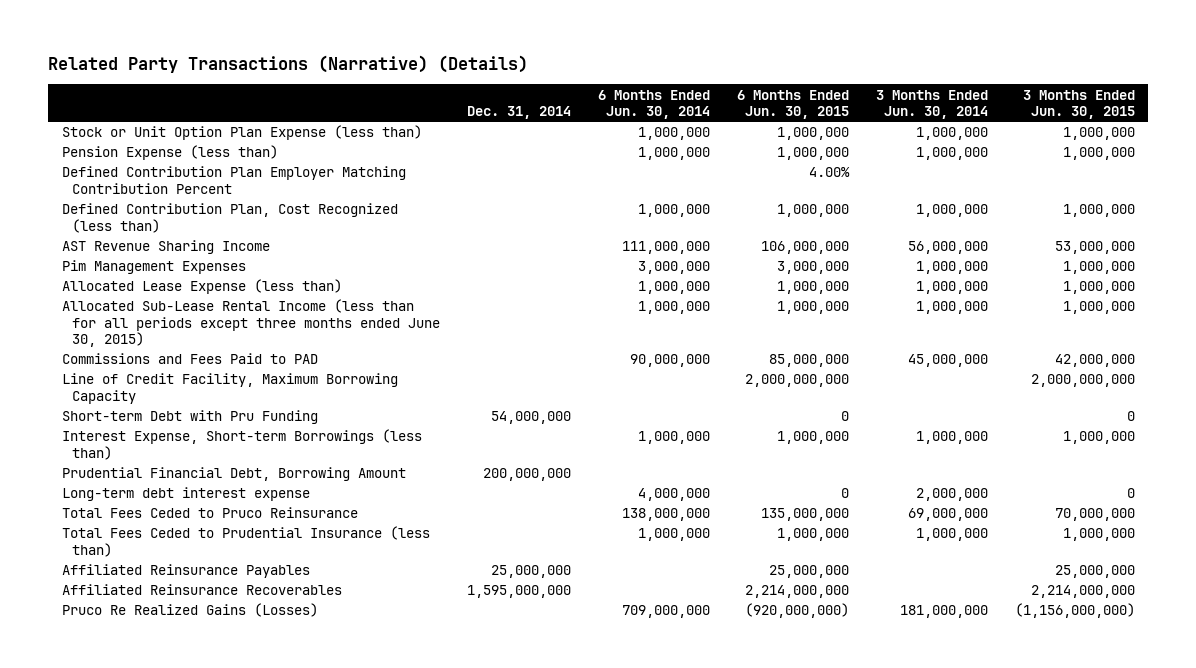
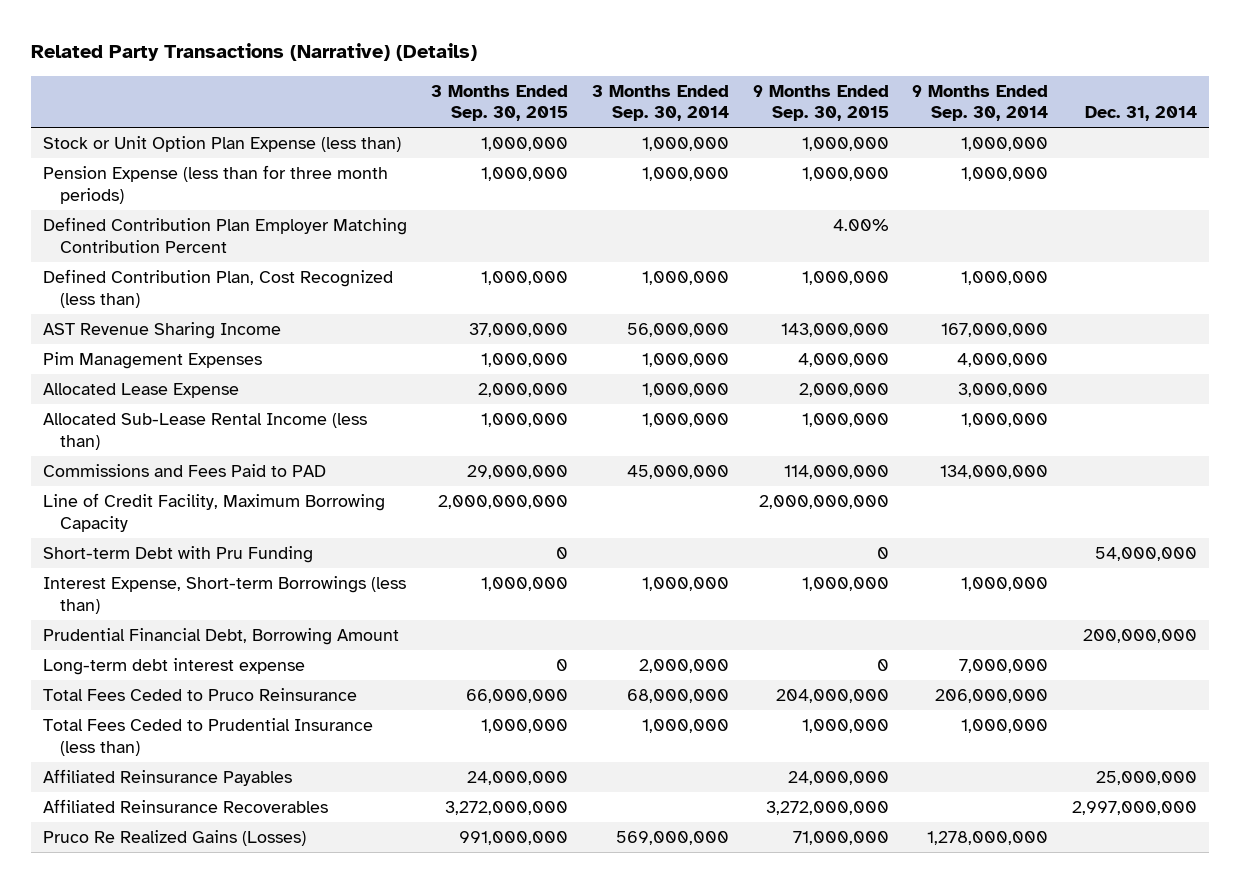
[598,89,711,120] 6 Months Ended Jun. 30, 2014 -> none
[736,89,849,120] 6 Months Ended Jun. 30, 2015 -> none
[875,89,988,120] 3 Months Ended Jun. 30, 2014 -> none
[1022,89,1135,120] 3 Months Ended Jun. 30, 2015 -> none
none -> [430,84,568,122] 3 Months Ended Sep. 30, 2015
none -> [591,84,729,122] 3 Months Ended Sep. 30, 2014
none -> [752,84,889,122] 9 Months Ended Sep. 30, 2015
none -> [912,84,1049,122] 9 Months Ended Sep. 30, 2014
[61,145,278,161] Pension Expense (less than) -> [42,165,388,204] Pension Expense (less than for three month periods)
[61,279,342,295] Allocated Lease Expense (less than) -> [42,383,239,399] Allocated Lease Expense
[61,299,441,348] Allocated Sub-Lease Rental Income (less than for all periods except three months ended June 30, 2015) -> [42,413,367,450] Allocated Sub-Lease Rental Income (less than)
[467,585,572,599] 1,595,000,000 -> [1072,801,1198,816] 2,997,000,000

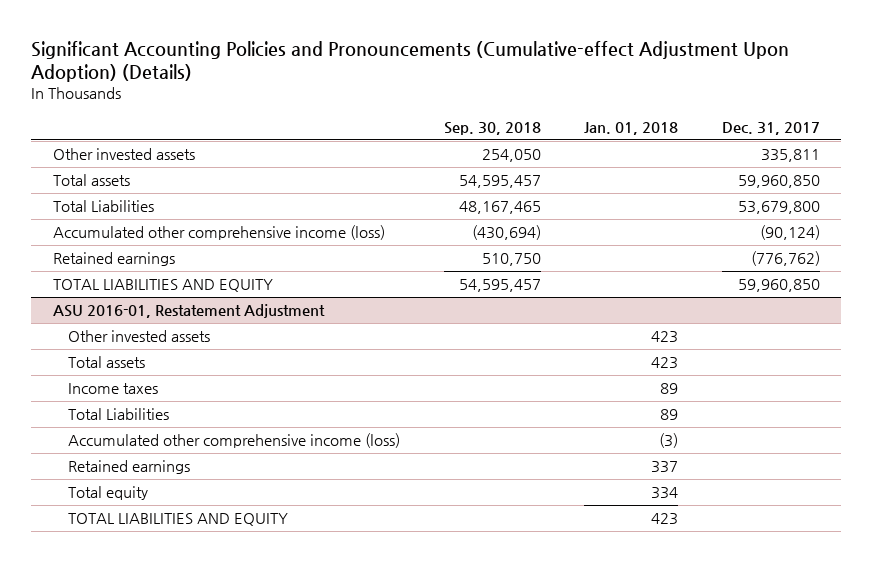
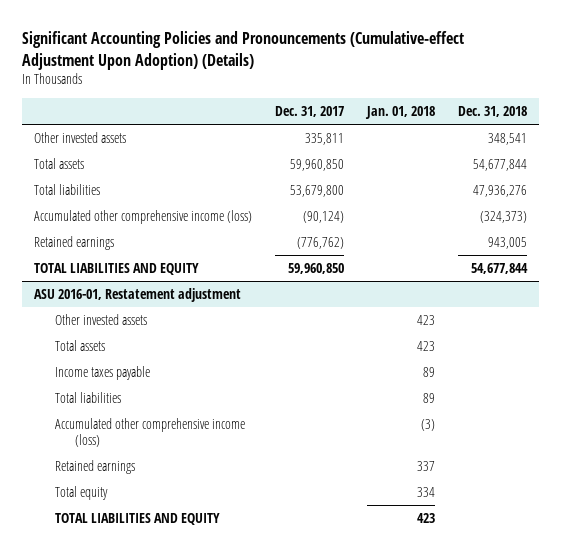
[443,121,541,135] Sep. 30, 2018 -> none
none -> [458,106,528,118] Dec. 31, 2018
[52,200,154,213] Total Liabilities -> [33,183,100,195] Total liabilities
[52,304,325,319] ASU 2016-01, Restatement Adjustment -> [33,287,241,302] ASU 2016-01, Restatement adjustment
[68,383,159,395] Income taxes -> [54,365,150,380] Income taxes payable
[68,408,170,421] Total Liabilities -> [54,391,121,403] Total liabilities

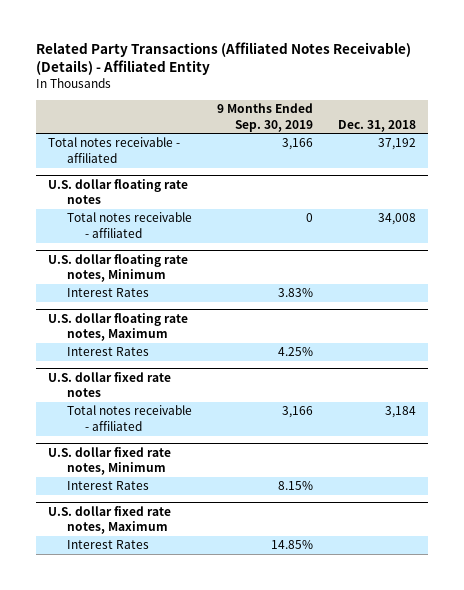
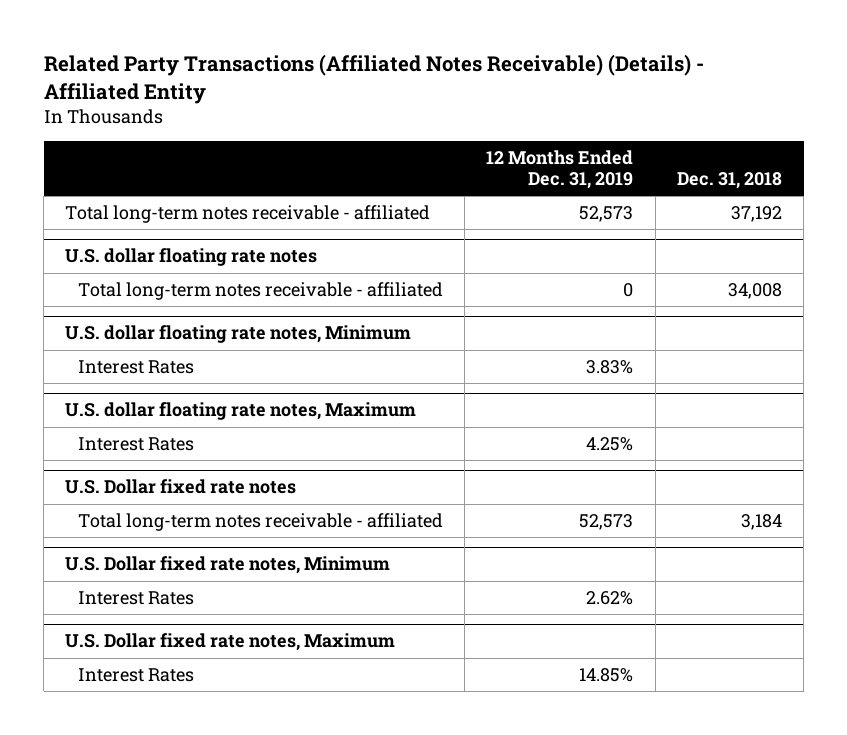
[216,103,313,132] 9 Months Ended Sep. 30, 2019 -> none
none -> [486,150,634,189] 12 Months Ended Dec. 31, 2019
[48,137,181,163] Total notes receivable - affiliated -> [65,205,431,224] Total long-term notes receivable - affiliated
[66,212,192,238] Total notes receivable - affiliated -> [77,282,443,301] Total long-term notes receivable - affiliated
[48,372,172,398] U.S. dollar fixed rate notes -> [65,479,297,495] U.S. Dollar fixed rate notes
[66,405,192,431] Total notes receivable - affiliated -> [77,513,443,532] Total long-term notes receivable - affiliated
[48,447,172,476] U.S. dollar fixed rate notes, Minimum -> [65,556,391,575] U.S. Dollar fixed rate notes, Minimum
[48,506,172,535] U.S. dollar fixed rate notes, Maximum -> [65,633,396,652] U.S. Dollar fixed rate notes, Maximum

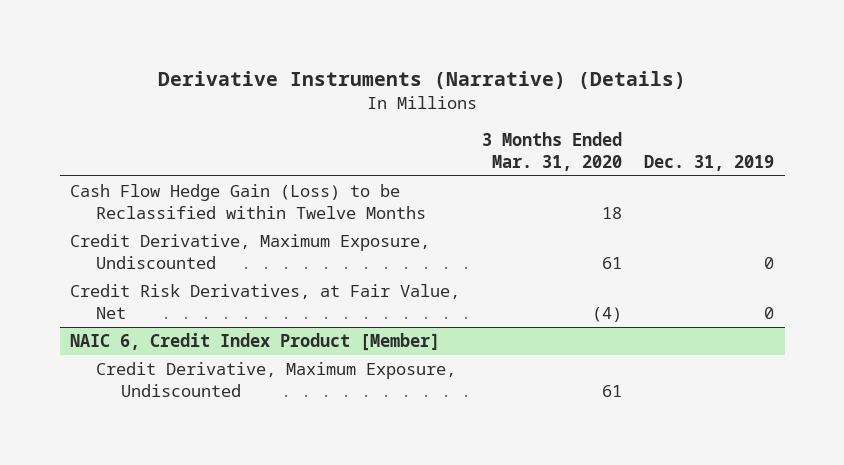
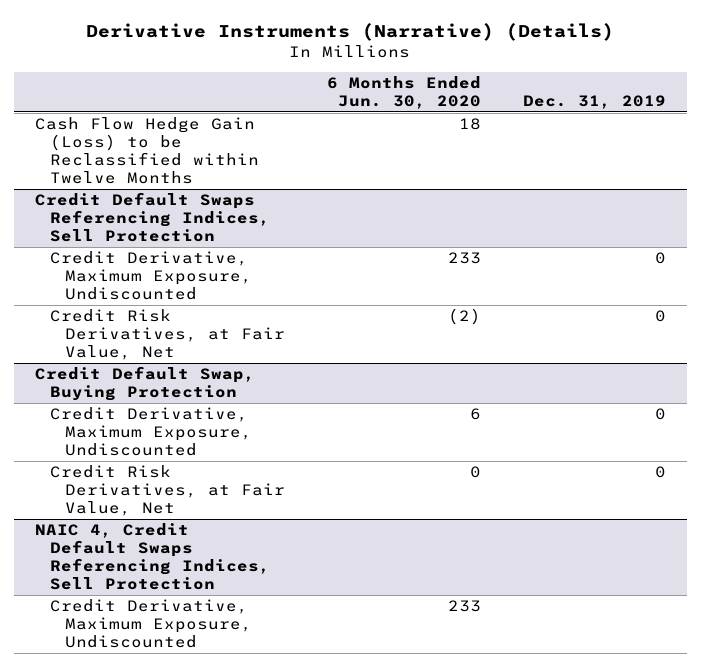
[482,132,623,171] 3 Months Ended Mar. 31, 2020 -> none
none -> [326,75,481,109] 6 Months Ended Jun. 30, 2020
[70,234,431,269] Credit Derivative, Maximum Exposure, Undiscounted -> none
[70,284,461,319] Credit Risk Derivatives, at Fair Value, Net -> none
[70,333,441,352] NAIC 6, Credit Index Product [Member] -> none
[95,362,456,397] Credit Derivative, Maximum Exposure, Undiscounted -> none
none -> [34,192,270,242] Credit Default Swaps Referencing Indices, Sell Protection
none -> [49,251,252,300] Credit Derivative, Maximum Exposure, Undiscounted
none -> [49,309,285,360] Credit Risk Derivatives, at Fair Value, Net
none -> [34,366,255,402] Credit Default Swap, Buying Protection
none -> [49,407,252,456] Credit Derivative, Maximum Exposure, Undiscounted
none -> [49,465,285,516] Credit Risk Derivatives, at Fair Value, Net
none -> [34,523,270,590] NAIC 4, Credit Default Swaps Referencing Indices, Sell Protection
none -> [49,599,252,648] Credit Derivative, Maximum Exposure, Undiscounted

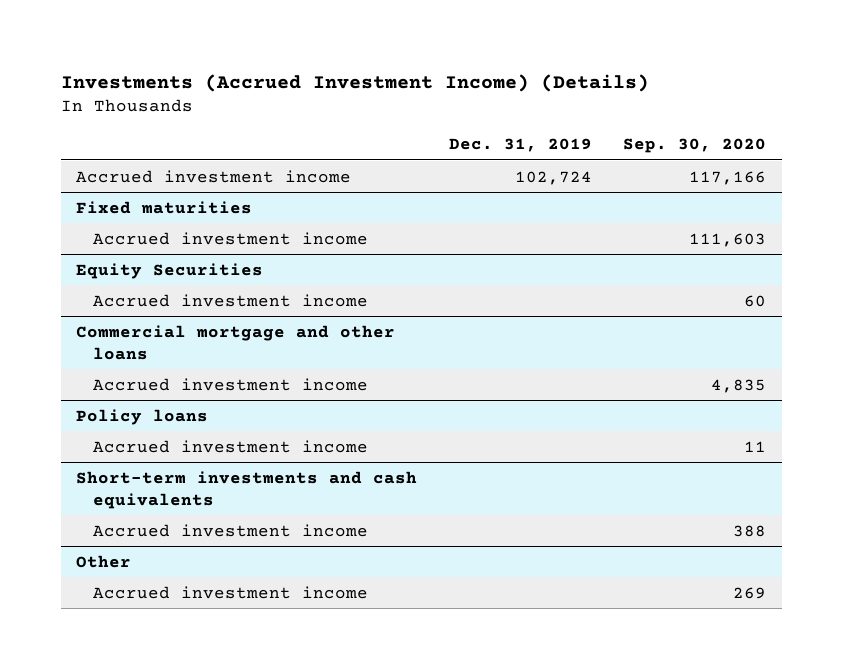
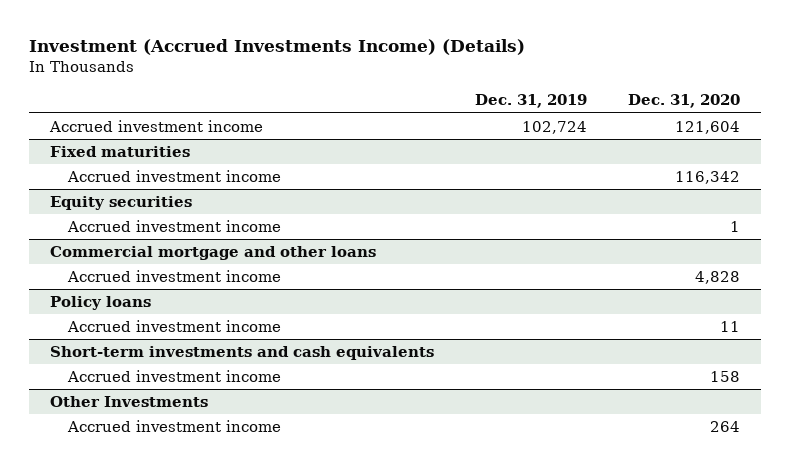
[60,73,649,92] Investments (Accrued Investment Income) (Details) -> [29,39,526,56] Investment (Accrued Investments Income) (Details)
[622,138,766,154] Sep. 30, 2020 -> none
none -> [628,94,741,109] Dec. 31, 2020
[76,262,264,279] Equity Securities -> [49,196,192,211] Equity securities
[76,554,132,568] Other -> [49,396,208,408] Other Investments

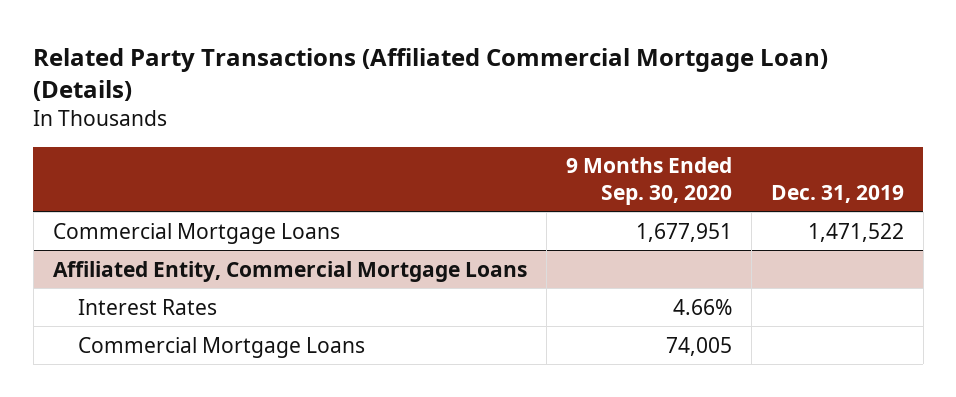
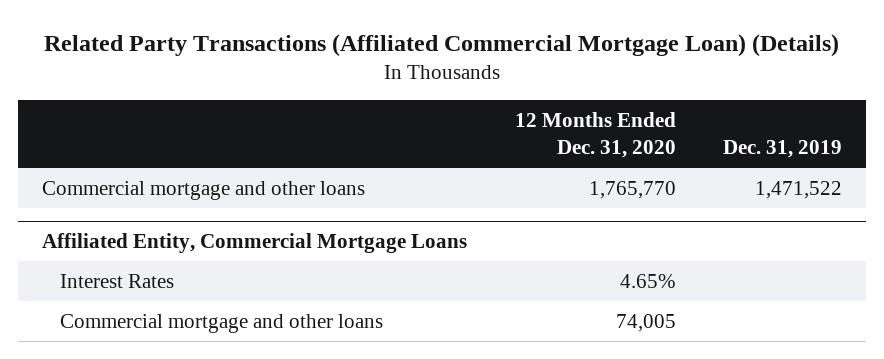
[565,157,732,205] 9 Months Ended Sep. 30, 2020 -> none
none -> [514,112,676,158] 12 Months Ended Dec. 31, 2020
[52,222,340,244] Commercial Mortgage Loans -> [42,180,366,200] Commercial mortgage and other loans
[77,336,365,358] Commercial Mortgage Loans -> [59,313,383,333] Commercial mortgage and other loans

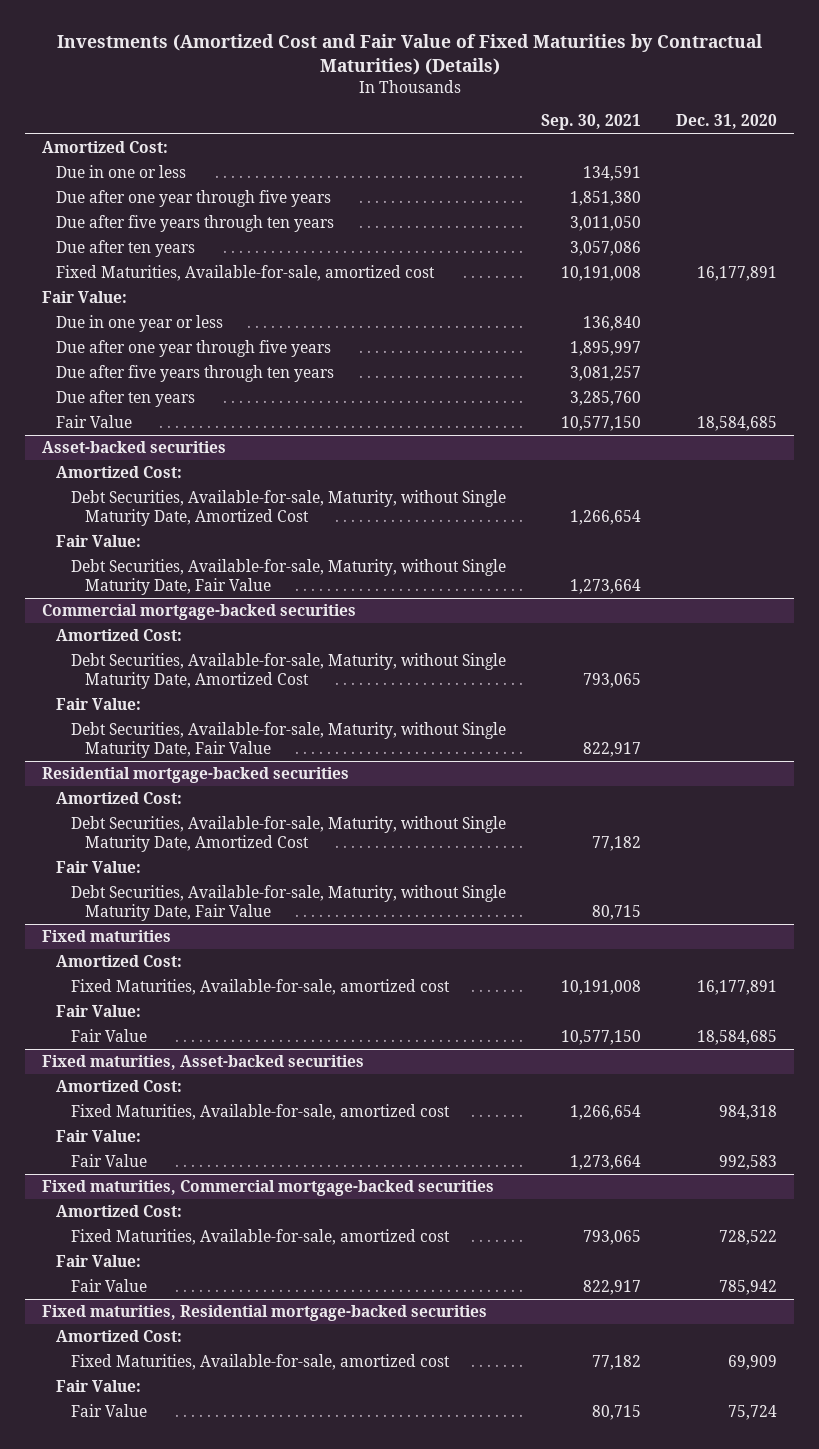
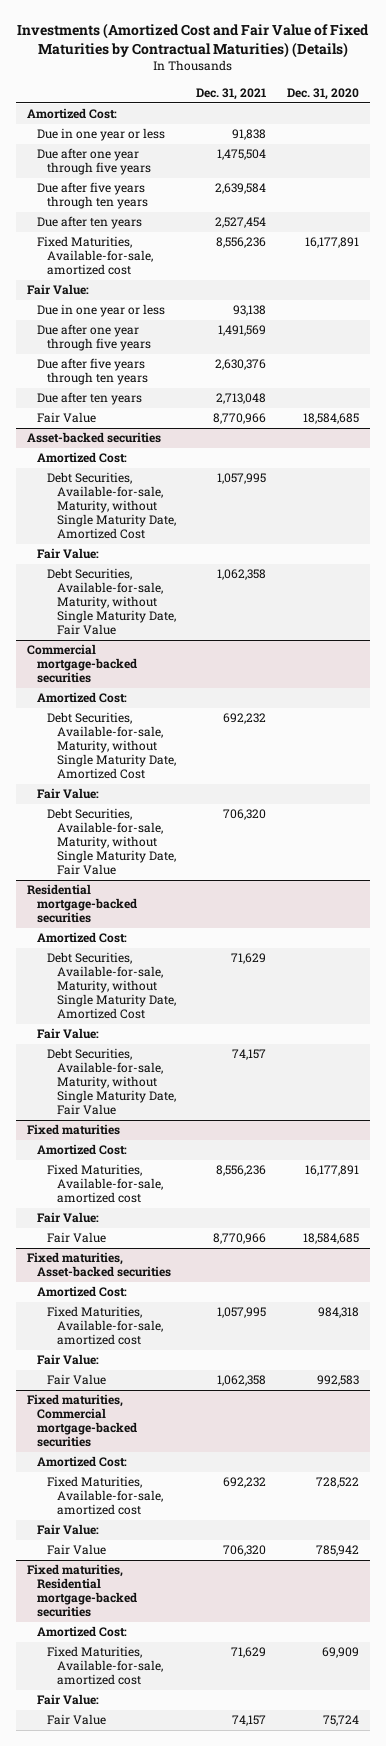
[540,114,641,131] Sep. 30, 2021 -> none
none -> [196,87,267,100] Dec. 31, 2021
[56,165,187,179] Due in one or less -> [36,128,165,142] Due in one year or less

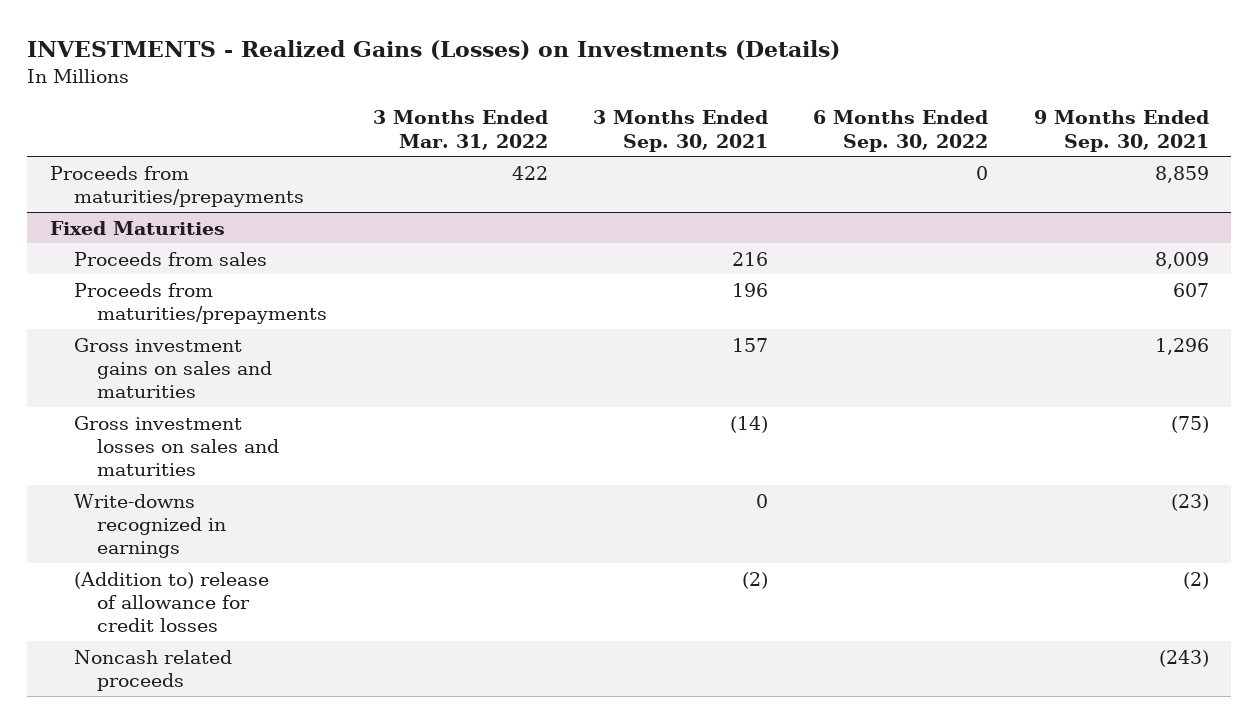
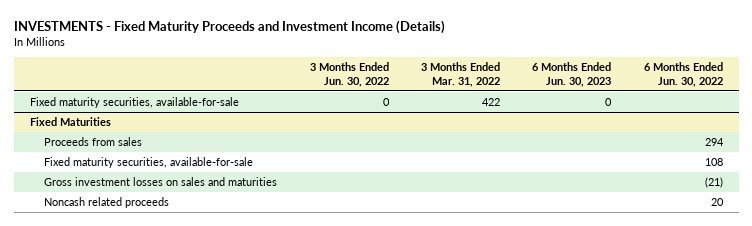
[27,39,841,60] INVESTMENTS - Realized Gains (Losses) on Investments (Details) -> [13,19,445,34] INVESTMENTS - Fixed Maturity Proceeds and Investment Income (Details)
[592,110,768,152] 3 Months Ended Sep. 30, 2021 -> none
[813,110,989,152] 6 Months Ended Sep. 30, 2022 -> none
[1033,110,1209,152] 9 Months Ended Sep. 30, 2021 -> none
none -> [309,61,389,87] 3 Months Ended Jun. 30, 2022
none -> [532,61,612,87] 6 Months Ended Jun. 30, 2023
none -> [643,61,723,87] 6 Months Ended Jun. 30, 2022
[49,165,304,207] Proceeds from maturities/prepayments -> [29,96,239,108] Fixed maturity securities, available-for-sale
[73,337,273,399] Gross investment gains on sales and maturities -> none
[73,282,328,324] Proceeds from maturities/prepayments -> [44,156,254,168] Fixed maturity securities, available-for-sale
[73,493,227,559] Write-downs recognized in earnings -> none
[73,571,269,633] (Addition to) release of allowance for credit losses -> none

